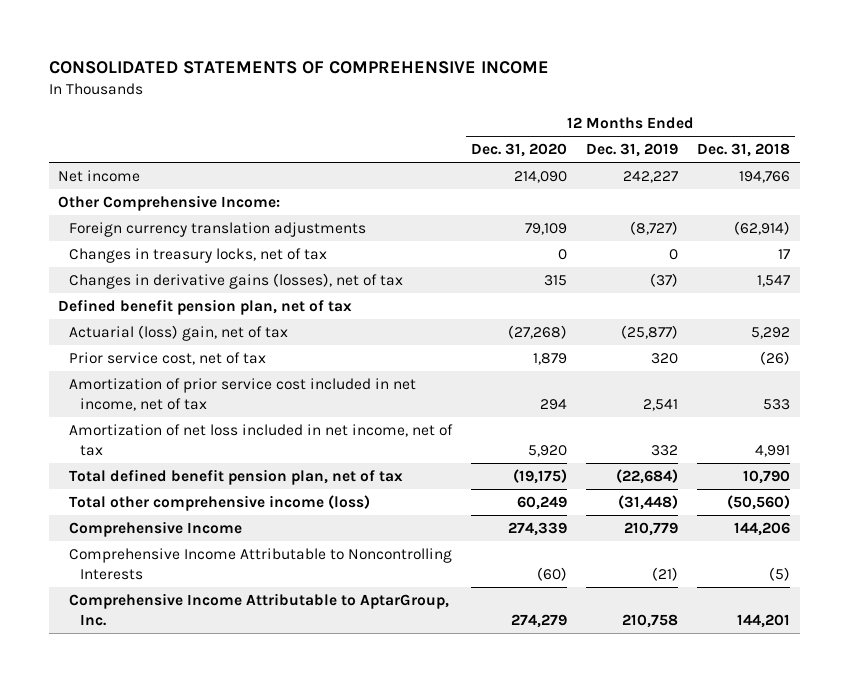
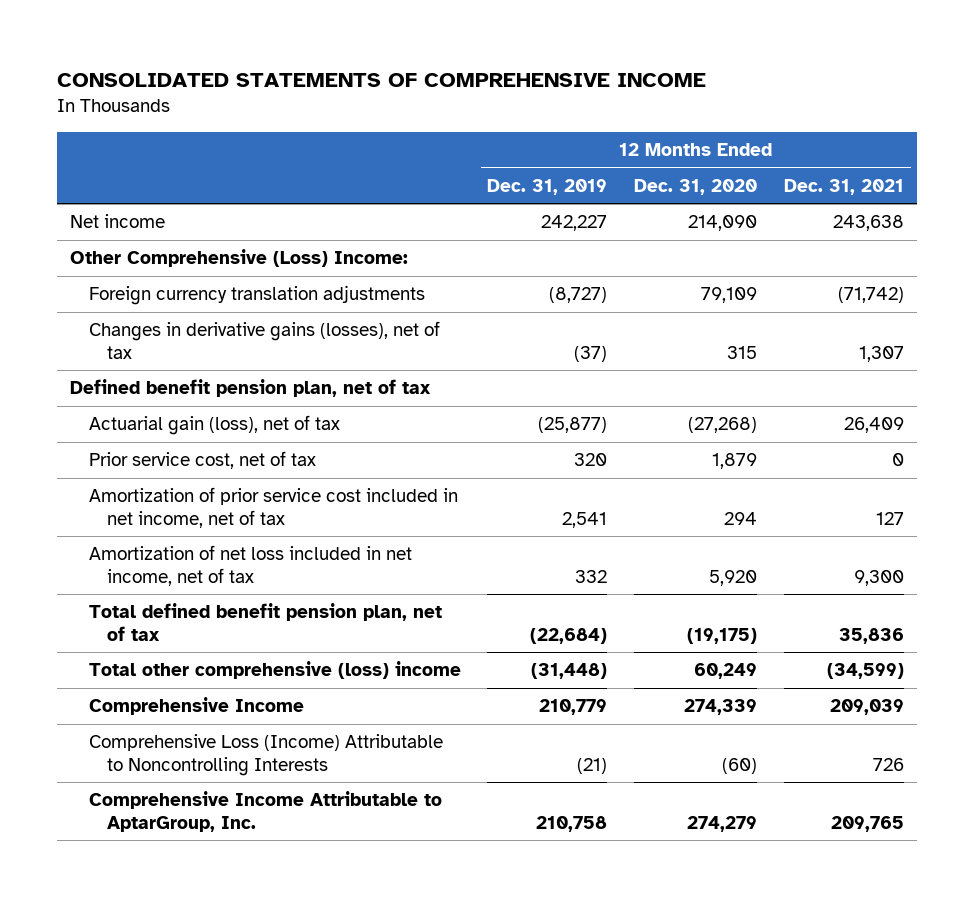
[697,143,791,158] Dec. 31, 2018 -> none
none -> [783,178,904,195] Dec. 31, 2021
[58,195,281,212] Other Comprehensive Income: -> [70,249,409,268] Other Comprehensive (Loss) Income:
[69,248,328,264] Changes in treasury locks, net of tax -> none
[69,325,289,342] Actuarial (loss) gain, net of tax -> [88,415,340,436] Actuarial gain (loss), net of tax
[69,495,371,512] Total other comprehensive income (loss) -> [88,661,461,680] Total other comprehensive (loss) income
[69,548,453,581] Comprehensive Income Attributable to Noncontrolling Interests -> [88,734,443,776] Comprehensive Loss (Income) Attributable to Noncontrolling Interests

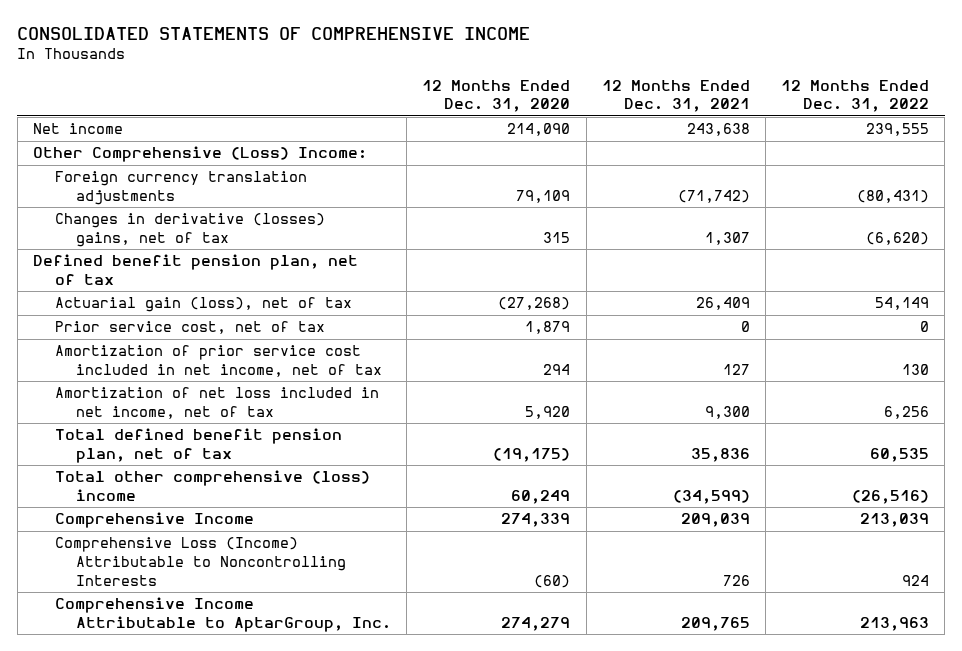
[487,178,608,195] Dec. 31, 2019 -> none
none -> [781,79,930,113] 12 Months Ended Dec. 31, 2022
[88,321,440,359] Changes in derivative gains (losses), net of tax -> [54,213,325,247] Changes in derivative (losses) gains, net of tax

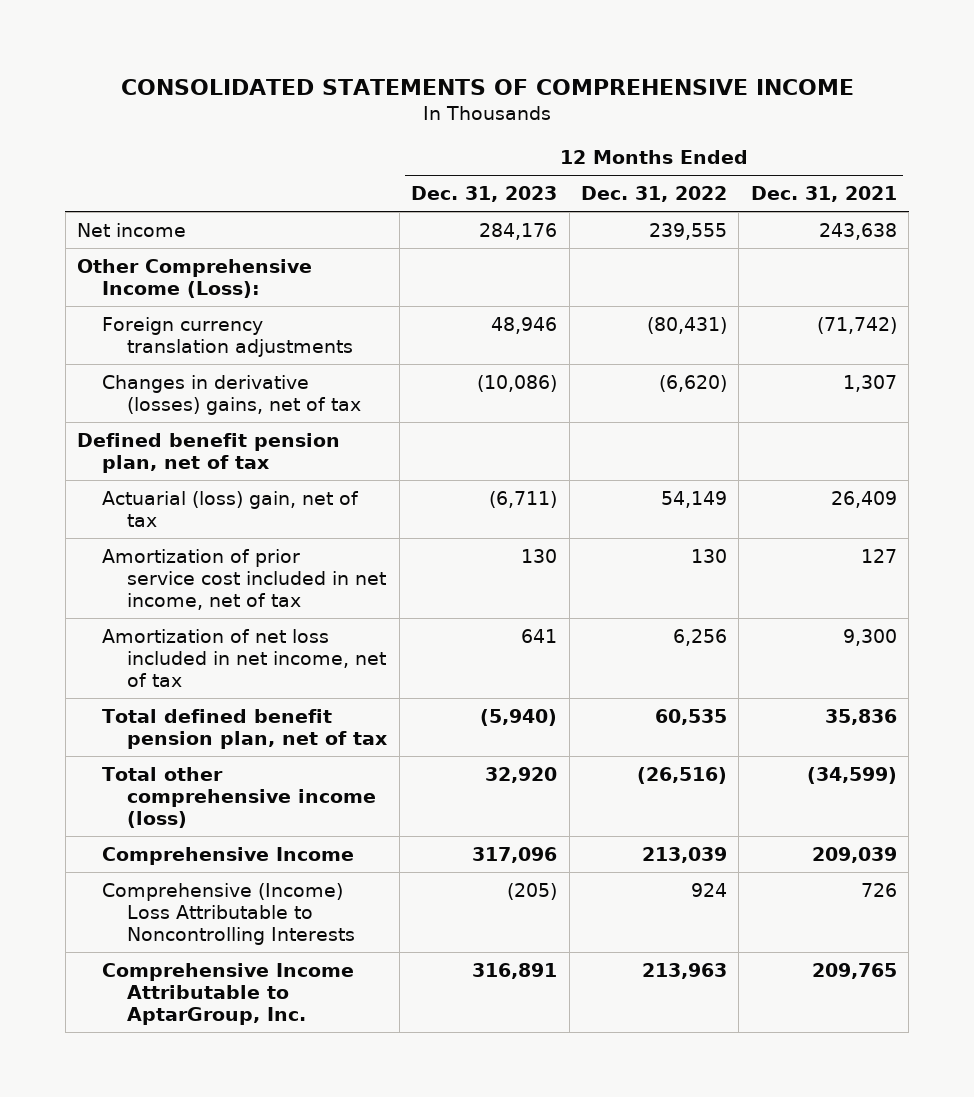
[422,79,571,113] 12 Months Ended Dec. 31, 2020 -> none
none -> [411,186,558,203] Dec. 31, 2023
[32,146,367,163] Other Comprehensive (Loss) Income: -> [77,259,313,298] Other Comprehensive Income (Loss):
[54,321,325,335] Prior service cost, net of tax -> none
[54,297,352,313] Actuarial gain (loss), net of tax -> [102,491,360,527] Actuarial (loss) gain, net of tax
[54,470,370,501] Total other comprehensive (loss) income -> [102,767,377,828] Total other comprehensive income (loss)
[54,537,347,586] Comprehensive Loss (Income) Attributable to Noncontrolling Interests -> [102,883,356,945] Comprehensive (Income) Loss Attributable to Noncontrolling Interests

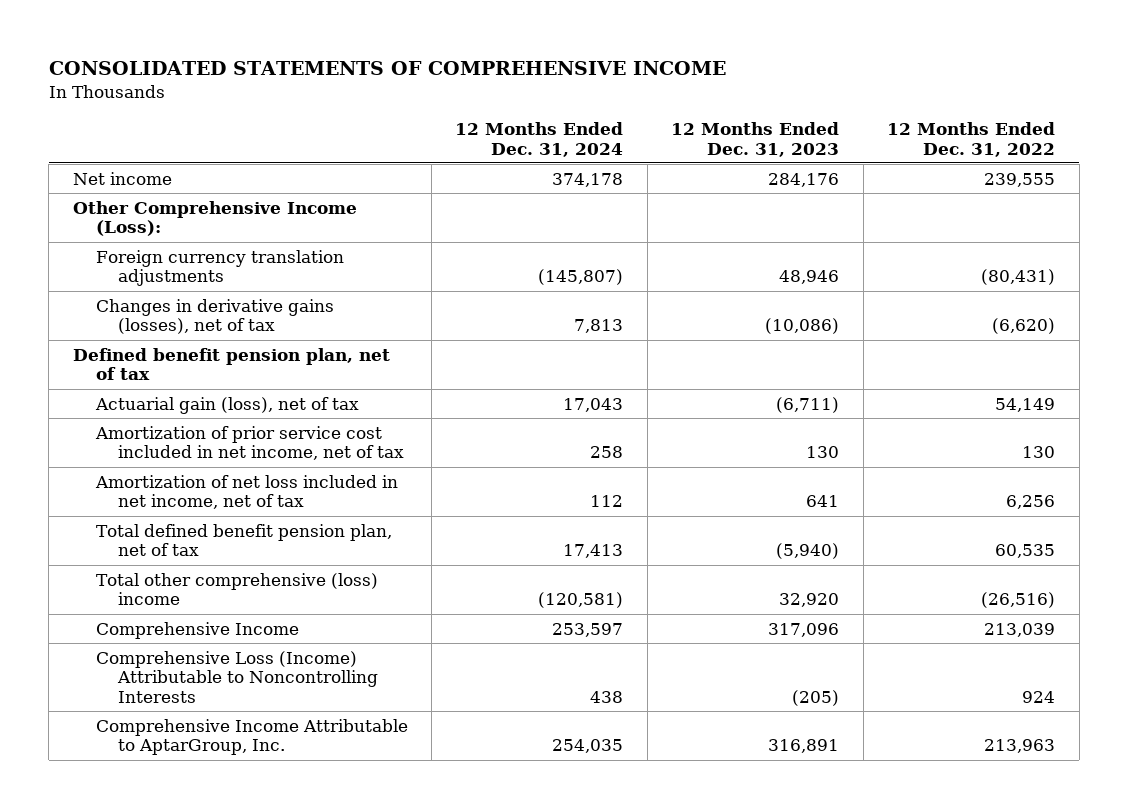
[750,186,897,203] Dec. 31, 2021 -> none
none -> [455,121,624,157] 12 Months Ended Dec. 31, 2024
[102,375,362,415] Changes in derivative (losses) gains, net of tax -> [95,298,334,335] Changes in derivative gains (losses), net of tax
[102,491,360,527] Actuarial (loss) gain, net of tax -> [94,396,359,414] Actuarial gain (loss), net of tax
[102,767,377,828] Total other comprehensive income (loss) -> [95,572,378,606] Total other comprehensive (loss) income
[102,883,356,945] Comprehensive (Income) Loss Attributable to Noncontrolling Interests -> [95,650,379,704] Comprehensive Loss (Income) Attributable to Noncontrolling Interests

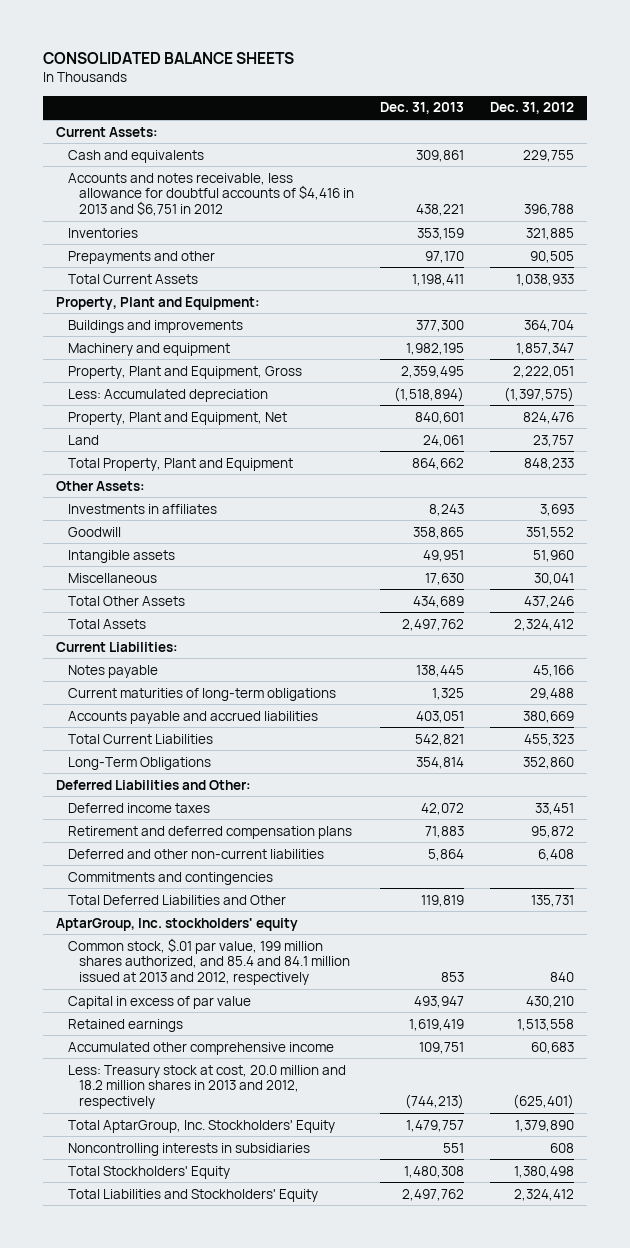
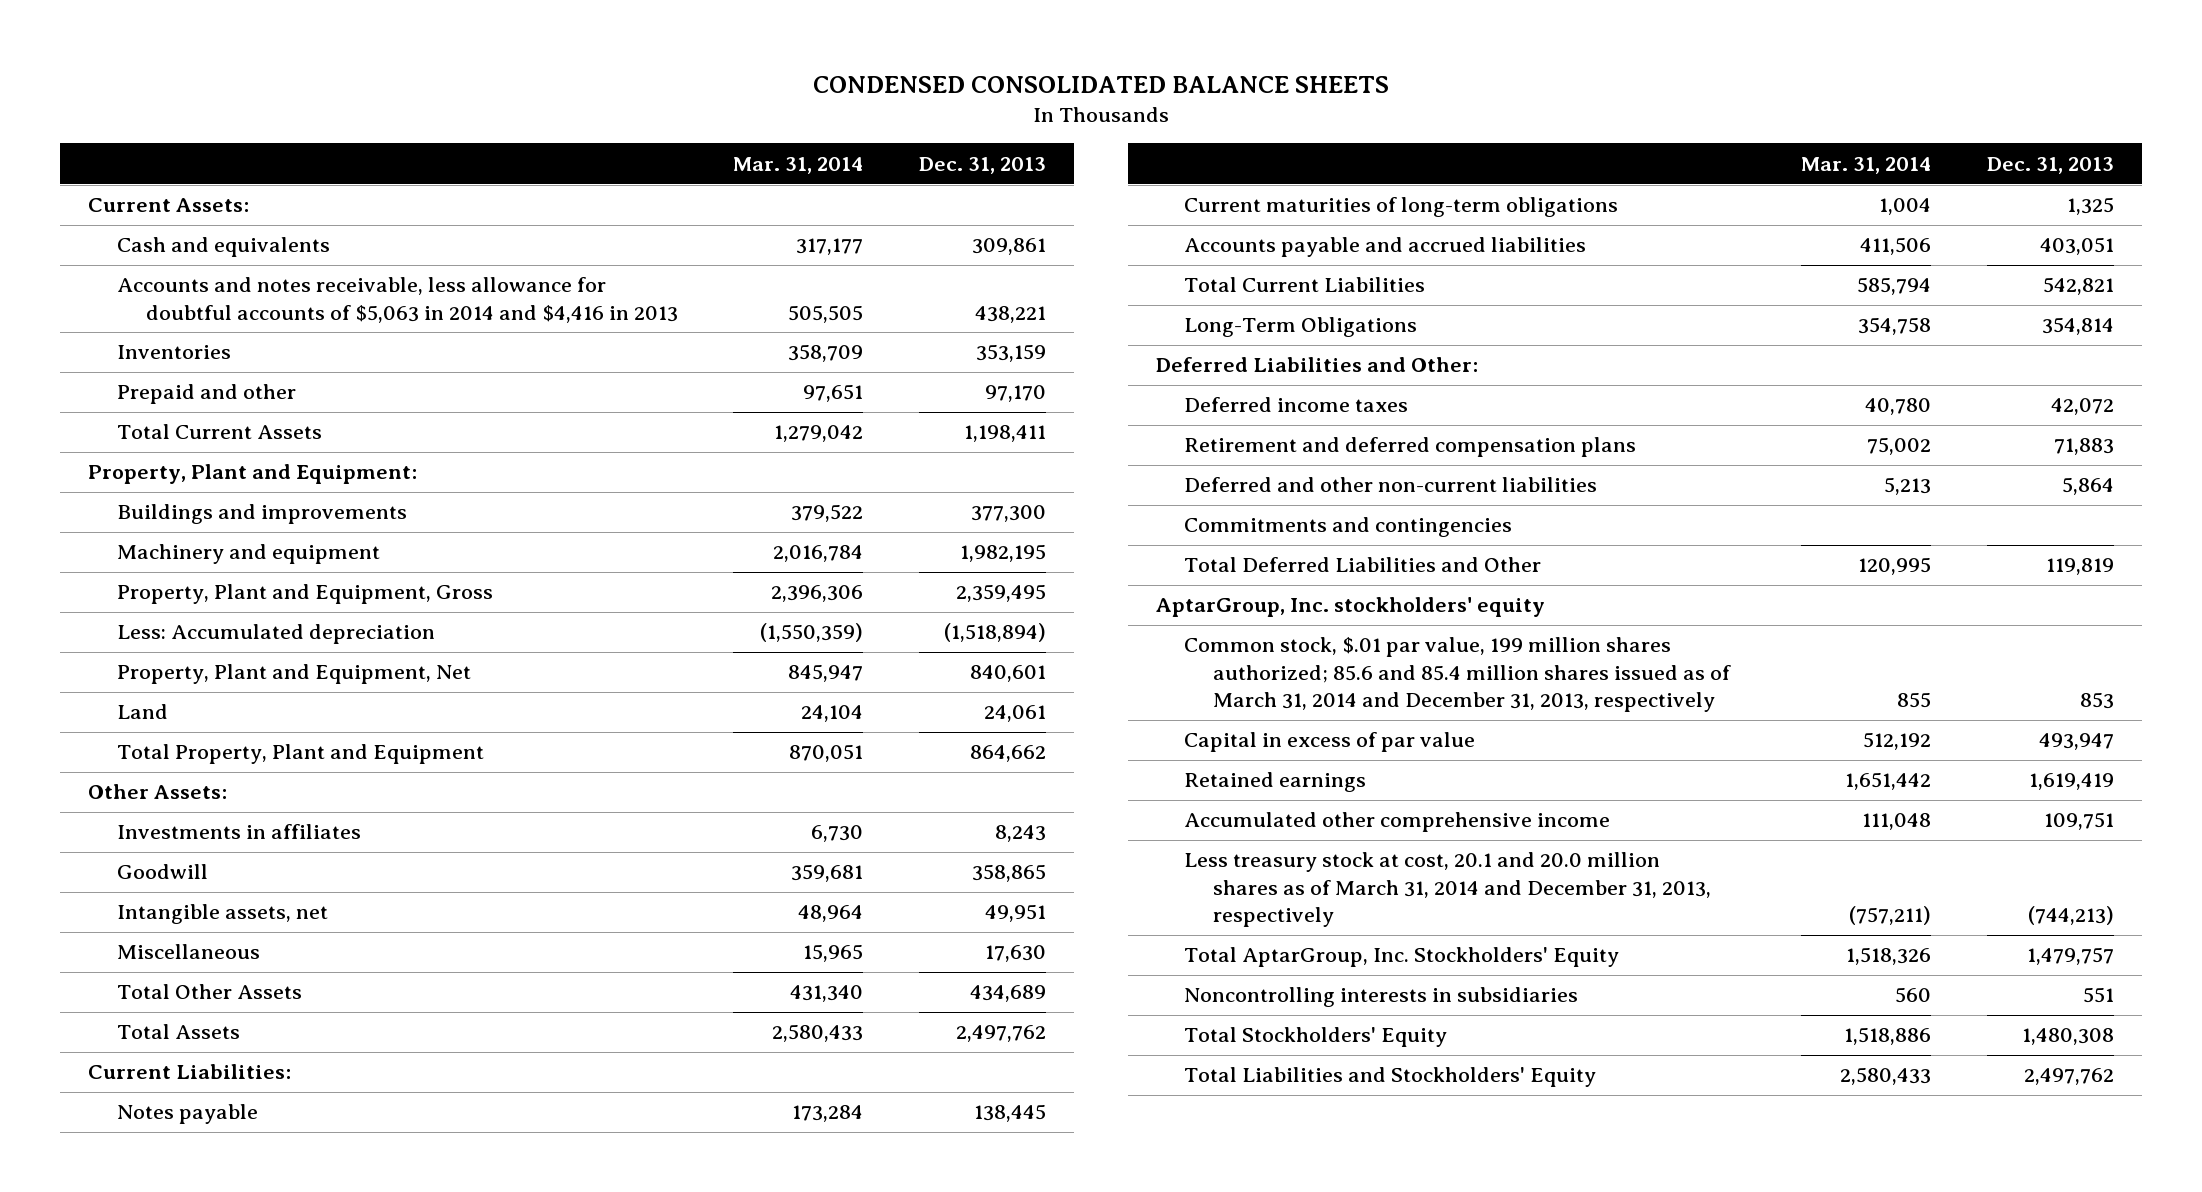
[43,52,295,65] CONSOLIDATED BALANCE SHEETS -> [813,76,1390,94] CONDENSED CONSOLIDATED BALANCE SHEETS
[489,102,574,115] Dec. 31, 2012 -> none
none -> [733,156,864,174] Mar. 31, 2014
[67,172,355,217] Accounts and notes receivable, less allowance for doubtful accounts of $4,416 in 2013 and $6,751 in 2012 -> [116,277,678,323] Accounts and notes receivable, less allowance for doubtful accounts of $5,063 in 2014 and $4,416 in 2013
[67,250,215,264] Prepayments and other -> [116,384,296,405] Prepaid and other
[67,549,175,563] Intangible assets -> [116,904,328,925] Intangible assets, net
[67,937,351,986] Common stock, $.01 par value, 199 million shares authorized, and 85.4 and 84.1 million issued at 2013 and 2012, respectively -> [1184,637,1732,712] Common stock, $.01 par value, 199 million shares authorized; 85.6 and 85.4 million shares issued as of March 31, 2014 and December 31, 2013, respectively
[67,1064,346,1110] Less: Treasury stock at cost, 20.0 million and 18.2 million shares in 2013 and 2012, respectively -> [1184,852,1712,927] Less treasury stock at cost, 20.1 and 20.0 million shares as of March 31, 2014 and December 31, 2013, respectively

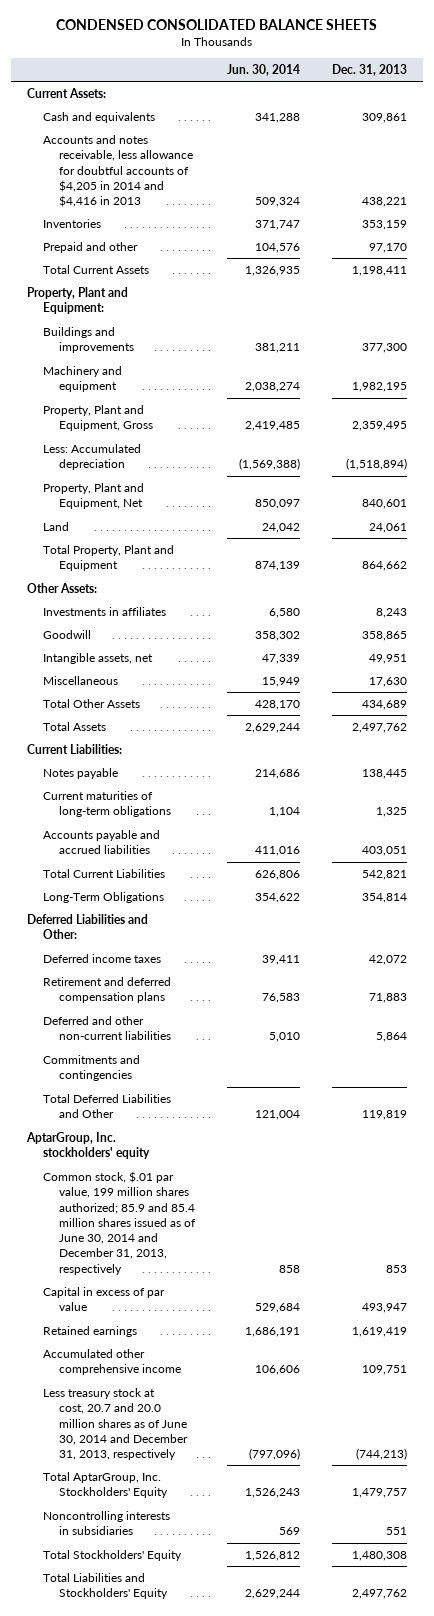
[733,156,864,174] Mar. 31, 2014 -> none
none -> [226,63,300,76] Jun. 30, 2014
[116,277,678,323] Accounts and notes receivable, less allowance for doubtful accounts of $5,063 in 2014 and $4,416 in 2013 -> [43,134,193,208] Accounts and notes receivable, less allowance for doubtful accounts of $4,205 in 2014 and $4,416 in 2013
[1184,637,1732,712] Common stock, $.01 par value, 199 million shares authorized; 85.6 and 85.4 million shares issued as of March 31, 2014 and December 31, 2013, respectively -> [43,1170,196,1275] Common stock, $.01 par value, 199 million shares authorized; 85.9 and 85.4 million shares issued as of June 30, 2014 and December 31, 2013, respectively
[1184,852,1712,927] Less treasury stock at cost, 20.1 and 20.0 million shares as of March 31, 2014 and December 31, 2013, respectively -> [43,1387,188,1461] Less treasury stock at cost, 20.7 and 20.0 million shares as of June 30, 2014 and December 31, 2013, respectively

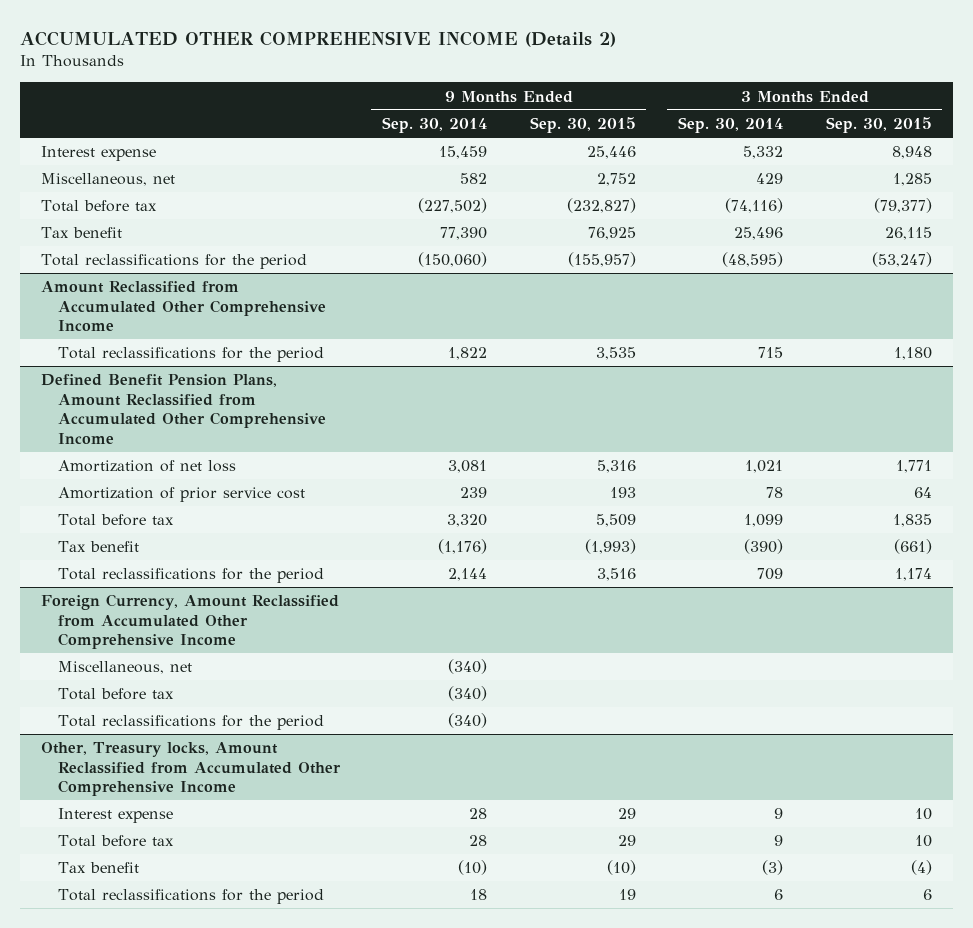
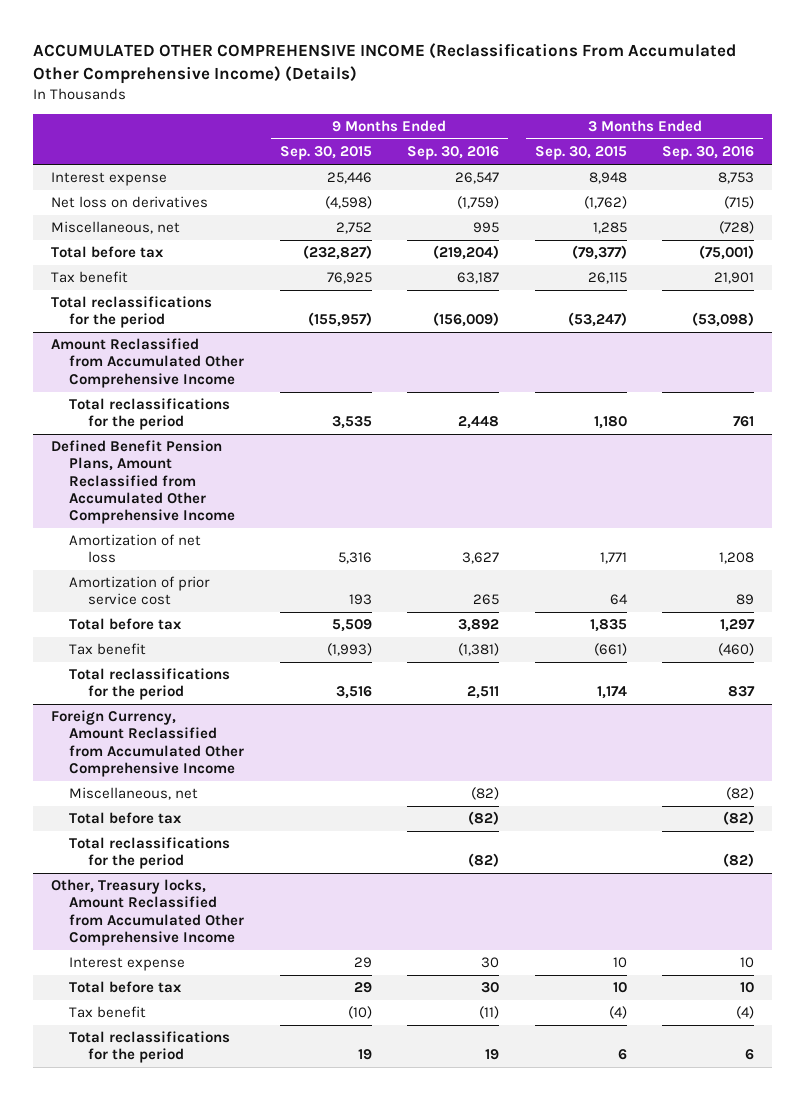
[19,30,616,47] ACCUMULATED OTHER COMPREHENSIVE INCOME (Details 2) -> [32,42,736,84] ACCUMULATED OTHER COMPREHENSIVE INCOME (Reclassifications From Accumulated Other Comprehensive Income) (Details)
[382,116,488,133] Sep. 30, 2014 -> none
[678,116,784,133] Sep. 30, 2014 -> none
none -> [407,146,500,161] Sep. 30, 2016
none -> [662,146,755,161] Sep. 30, 2016
none -> [50,196,208,209] Net loss on derivatives

